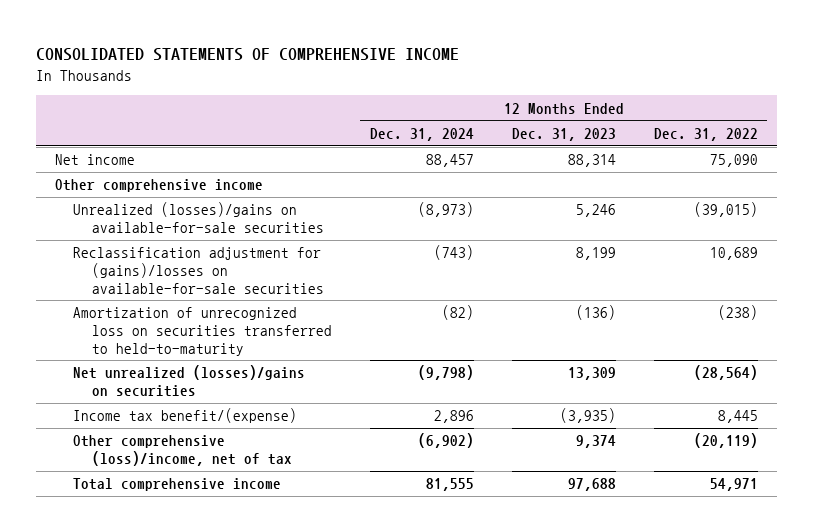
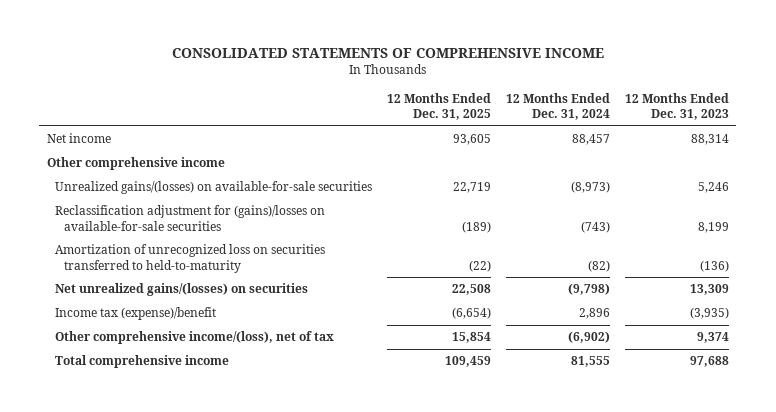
[653,127,758,141] Dec. 31, 2022 -> none
none -> [387,92,492,120] 12 Months Ended Dec. 31, 2025
[73,202,325,234] Unrealized (losses)/gains on available-for-sale securities -> [55,181,373,195] Unrealized gains/(losses) on available-for-sale securities
[73,365,306,398] Net unrealized (losses)/gains on securities -> [55,283,309,297] Net unrealized gains/(losses) on securities
[73,408,298,424] Income tax benefit/(expense) -> [55,307,217,321] Income tax (expense)/benefit
[73,435,293,467] Other comprehensive (loss)/income, net of tax -> [55,331,335,345] Other comprehensive income/(loss), net of tax

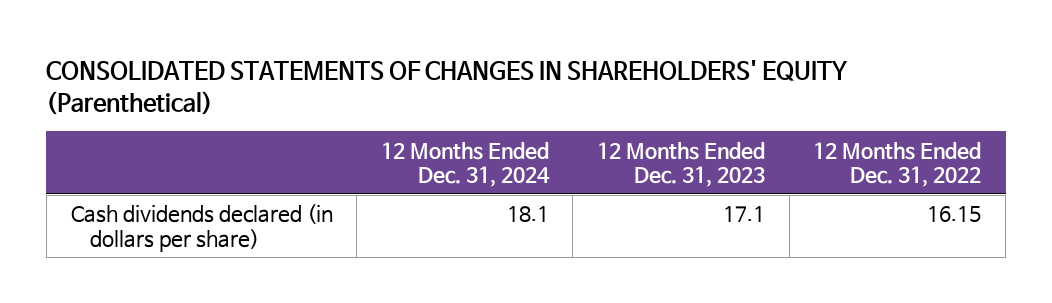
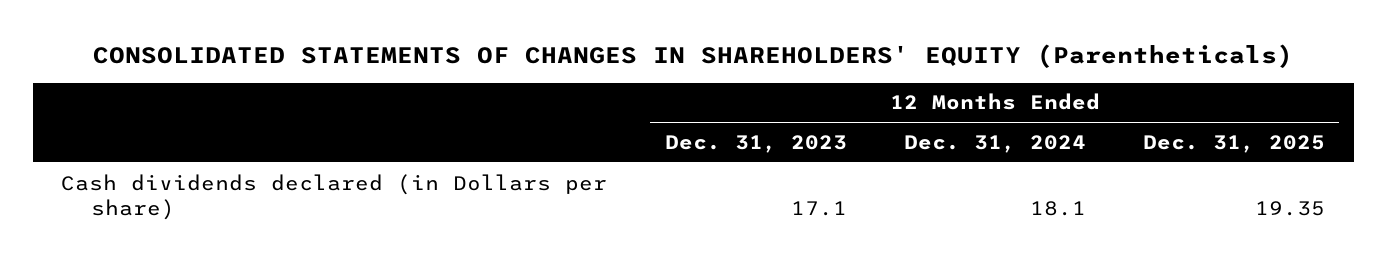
[46,59,849,115] CONSOLIDATED STATEMENTS OF CHANGES IN SHAREHOLDERS' EQUITY (Parenthetical) -> [93,44,1294,69] CONSOLIDATED STATEMENTS OF CHANGES IN SHAREHOLDERS' EQUITY (Parentheticals)
[813,141,982,188] 12 Months Ended Dec. 31, 2022 -> none
none -> [1143,134,1326,153] Dec. 31, 2025
[70,204,333,252] Cash dividends declared (in dollars per share) -> [61,173,608,220] Cash dividends declared (in Dollars per share)

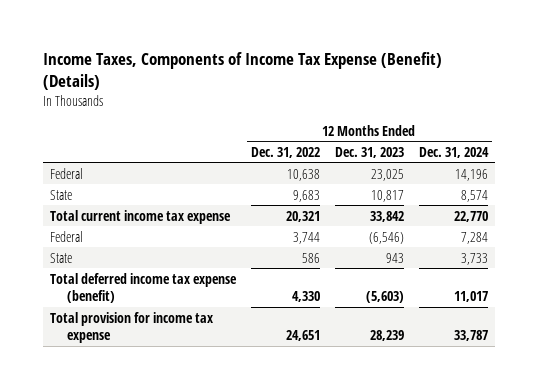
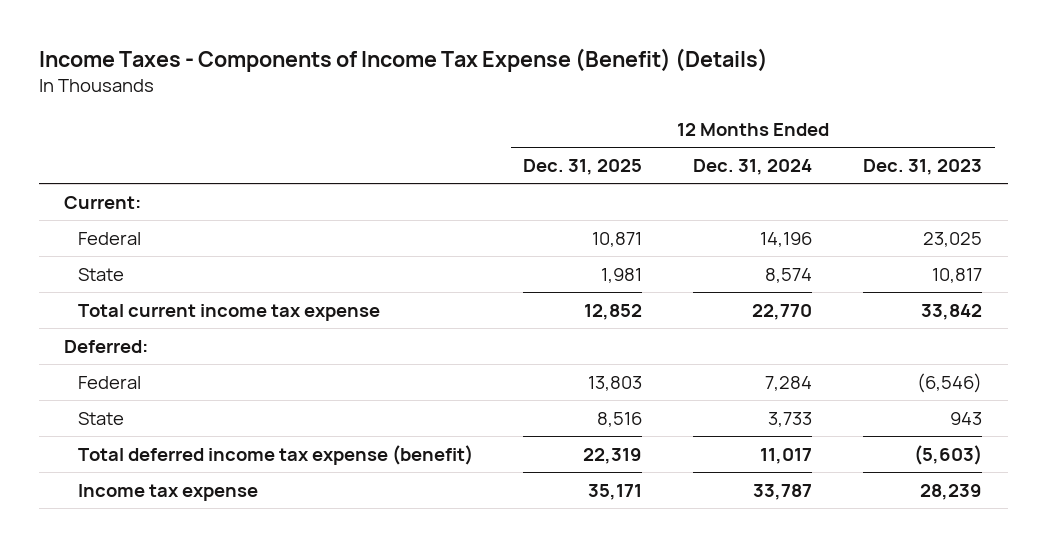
[42,51,442,90] Income Taxes, Components of Income Tax Expense (Benefit) (Details) -> [38,48,768,73] Income Taxes - Components of Income Tax Expense (Benefit) (Details)
[250,146,320,158] Dec. 31, 2022 -> none
none -> [523,158,643,175] Dec. 31, 2025
none -> [64,195,142,209] Current:
none -> [64,339,149,353] Deferred:
[49,311,213,344] Total provision for income tax expense -> [77,483,258,501] Income tax expense

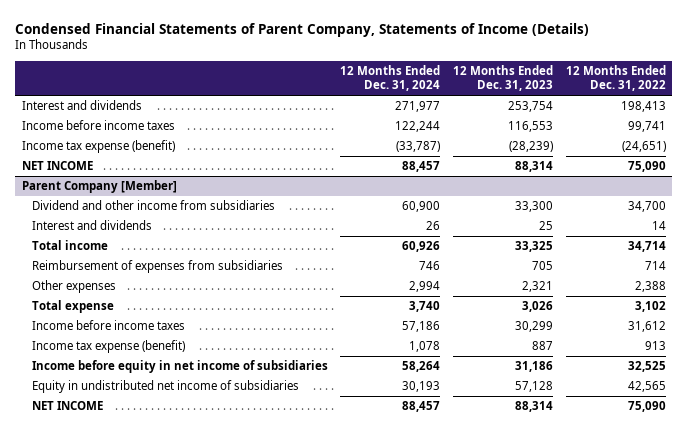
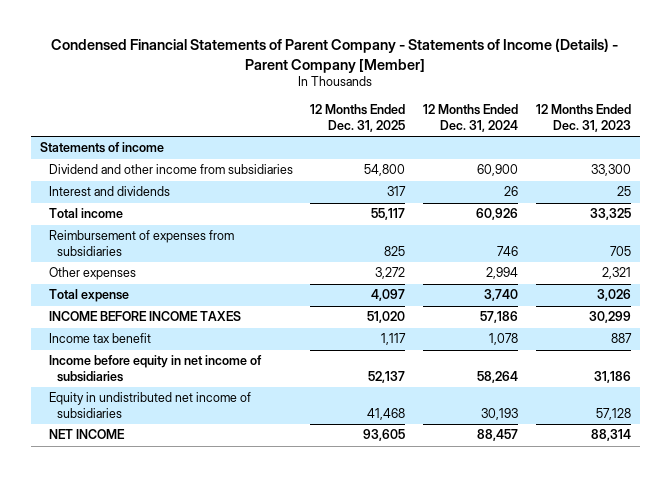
[15,22,590,37] Condensed Financial Statements of Parent Company, Statements of Income (Details) -> [51,38,619,73] Condensed Financial Statements of Parent Company - Statements of Income (Details) - Parent Company [Member]
[565,65,666,92] 12 Months Ended Dec. 31, 2022 -> none
none -> [310,104,406,133] 12 Months Ended Dec. 31, 2025
[21,100,142,111] Interest and dividends -> none
[21,120,175,131] Income before income taxes -> none
[21,140,175,154] Income tax expense (benefit) -> none
[21,161,93,171] NET INCOME -> none
[21,180,177,194] Parent Company [Member] -> none
none -> [39,142,164,154] Statements of income
[31,320,185,331] Income before income taxes -> [48,311,241,322] INCOME BEFORE INCOME TAXES
[31,340,185,354] Income tax expense (benefit) -> [48,333,151,344] Income tax benefit

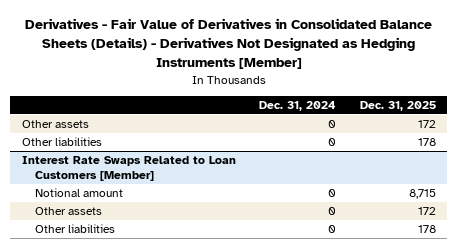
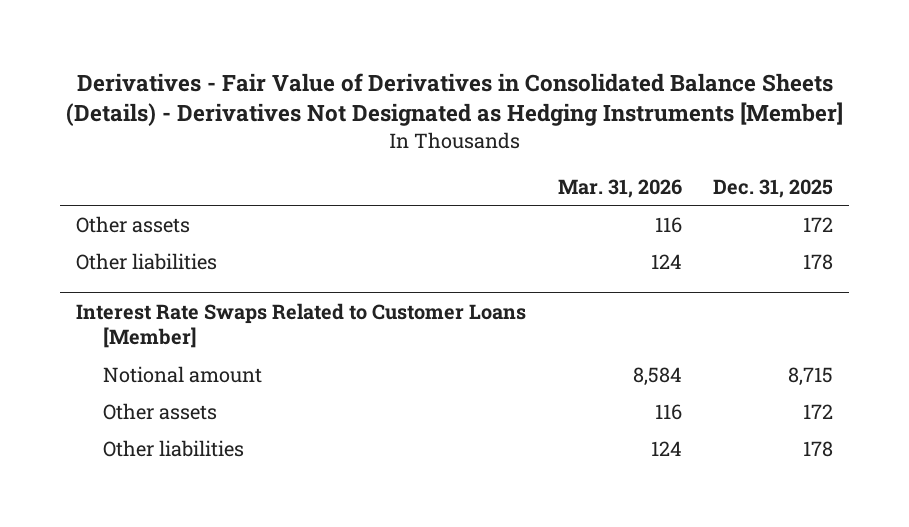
[259,100,337,111] Dec. 31, 2024 -> none
none -> [557,178,682,198] Mar. 31, 2026
[22,156,237,181] Interest Rate Swaps Related to Loan Customers [Member] -> [75,302,526,348] Interest Rate Swaps Related to Customer Loans [Member]

